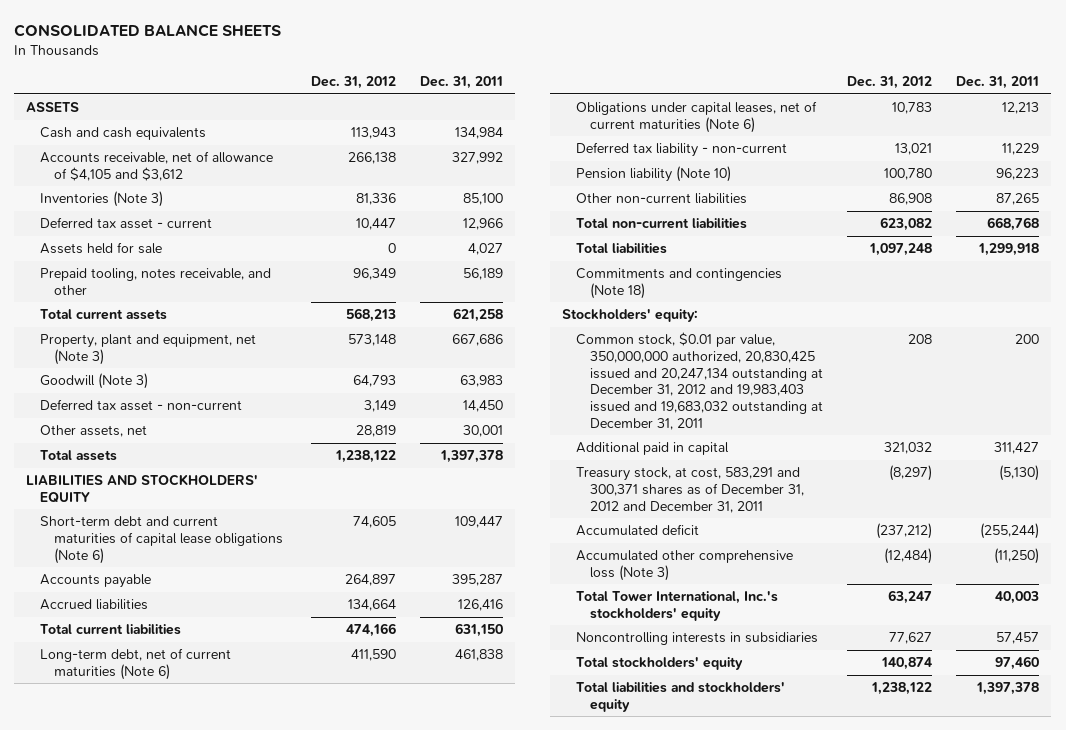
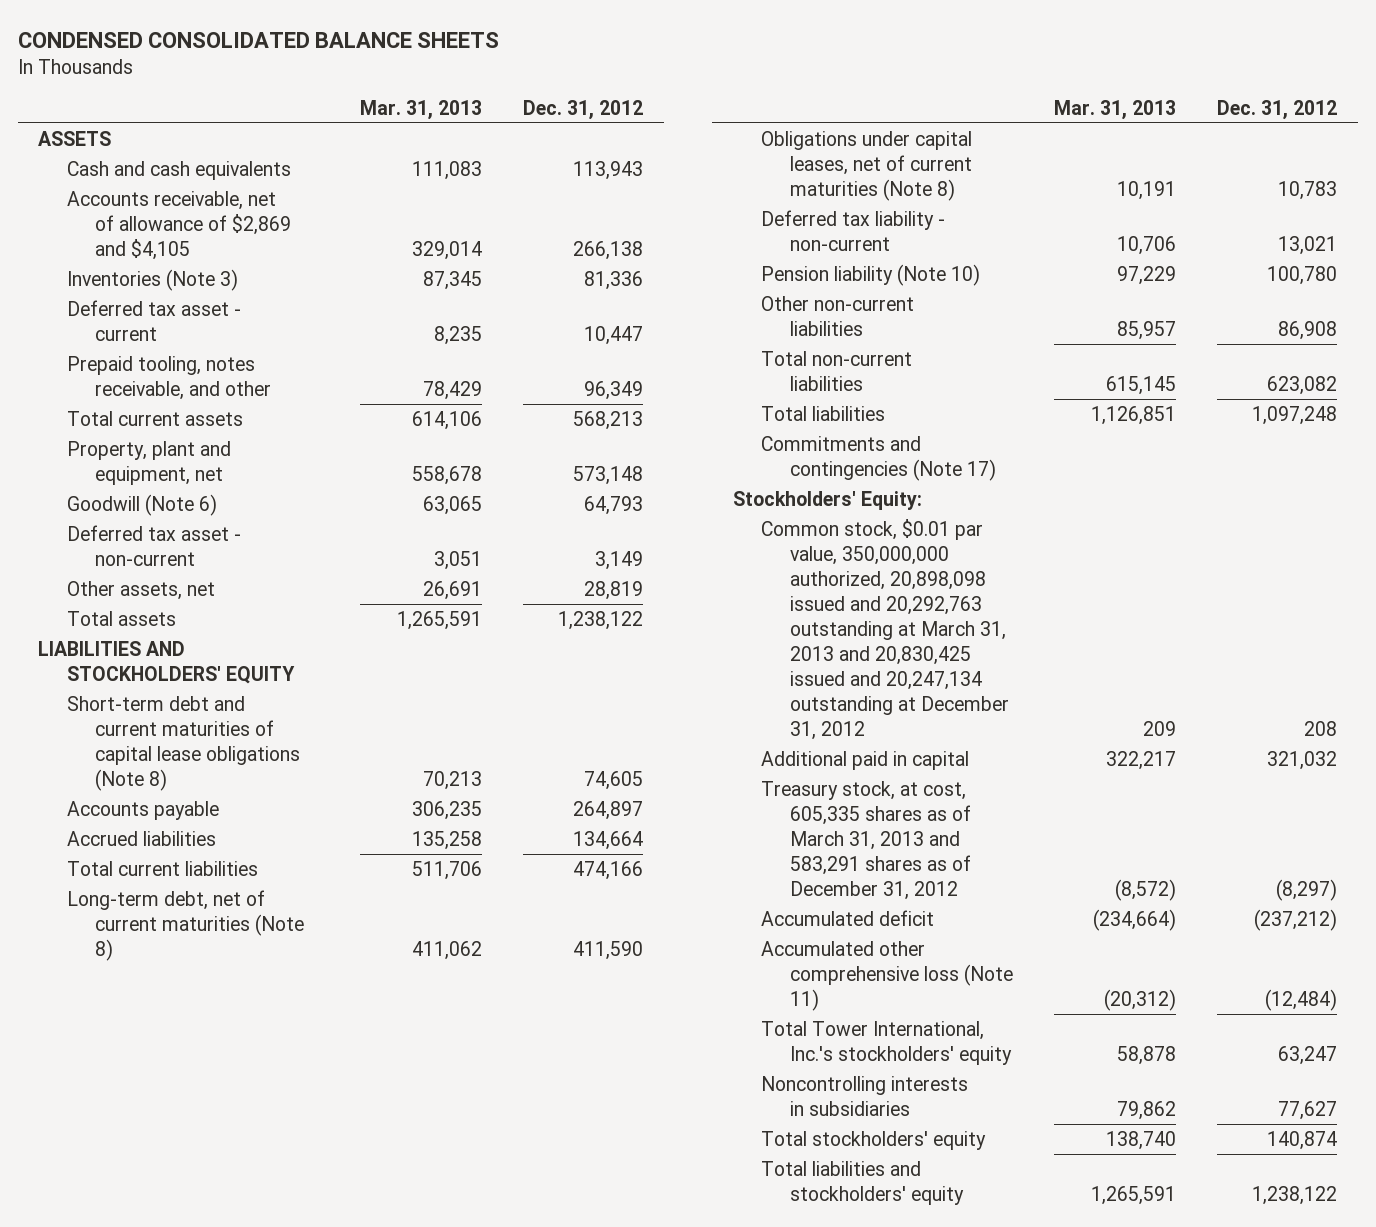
[14,24,282,38] CONSOLIDATED BALANCE SHEETS -> [17,31,499,48] CONDENSED CONSOLIDATED BALANCE SHEETS
[420,76,504,90] Dec. 31, 2011 -> none
none -> [359,99,482,120] Mar. 31, 2013
[40,151,274,181] Accounts receivable, net of allowance of $4,105 and $3,612 -> [66,190,292,260] Accounts receivable, net of allowance of $2,869 and $4,105
[40,242,163,255] Assets held for sale -> none
[40,334,257,365] Property, plant and equipment, net (Note 3) -> [66,440,231,485] Property, plant and equipment, net
[40,373,149,390] Goodwill (Note 3) -> [66,493,217,516] Goodwill (Note 6)
[40,516,283,564] Short-term debt and current maturities of capital lease obligations (Note 6) -> [66,695,301,791] Short-term debt and current maturities of capital lease obligations (Note 8)
[40,648,232,680] Long-term debt, net of current maturities (Note 6) -> [66,889,305,961] Long-term debt, net of current maturities (Note 8)
[576,101,818,133] Obligations under capital leases, net of current maturities (Note 6) -> [761,130,973,201] Obligations under capital leases, net of current maturities (Note 8)
[576,268,783,299] Commitments and contingencies (Note 18) -> [761,435,996,481] Commitments and contingencies (Note 17)
[562,309,699,323] Stockholders' equity: -> [732,490,922,510] Stockholders' Equity:
[576,332,823,430] Common stock, $0.01 par value, 350,000,000 authorized, 20,830,425 issued and 20,247,134 outstanding at December 31, 2012 and 19,983,403 issued and 19,683,032 outstanding at December 31, 2011 -> [761,518,1009,740] Common stock, $0.01 par value, 350,000,000 authorized, 20,898,098 issued and 20,292,763 outstanding at March 31, 2013 and 20,830,425 issued and 20,247,134 outstanding at December 31, 2012
[576,467,804,513] Treasury stock, at cost, 583,291 and 300,371 shares as of December 31, 2012 and December 31, 2011 -> [761,780,971,900] Treasury stock, at cost, 605,335 shares as of March 31, 2013 and 583,291 shares as of December 31, 2012
[576,550,794,581] Accumulated other comprehensive loss (Note 3) -> [761,940,1013,1011] Accumulated other comprehensive loss (Note 11)

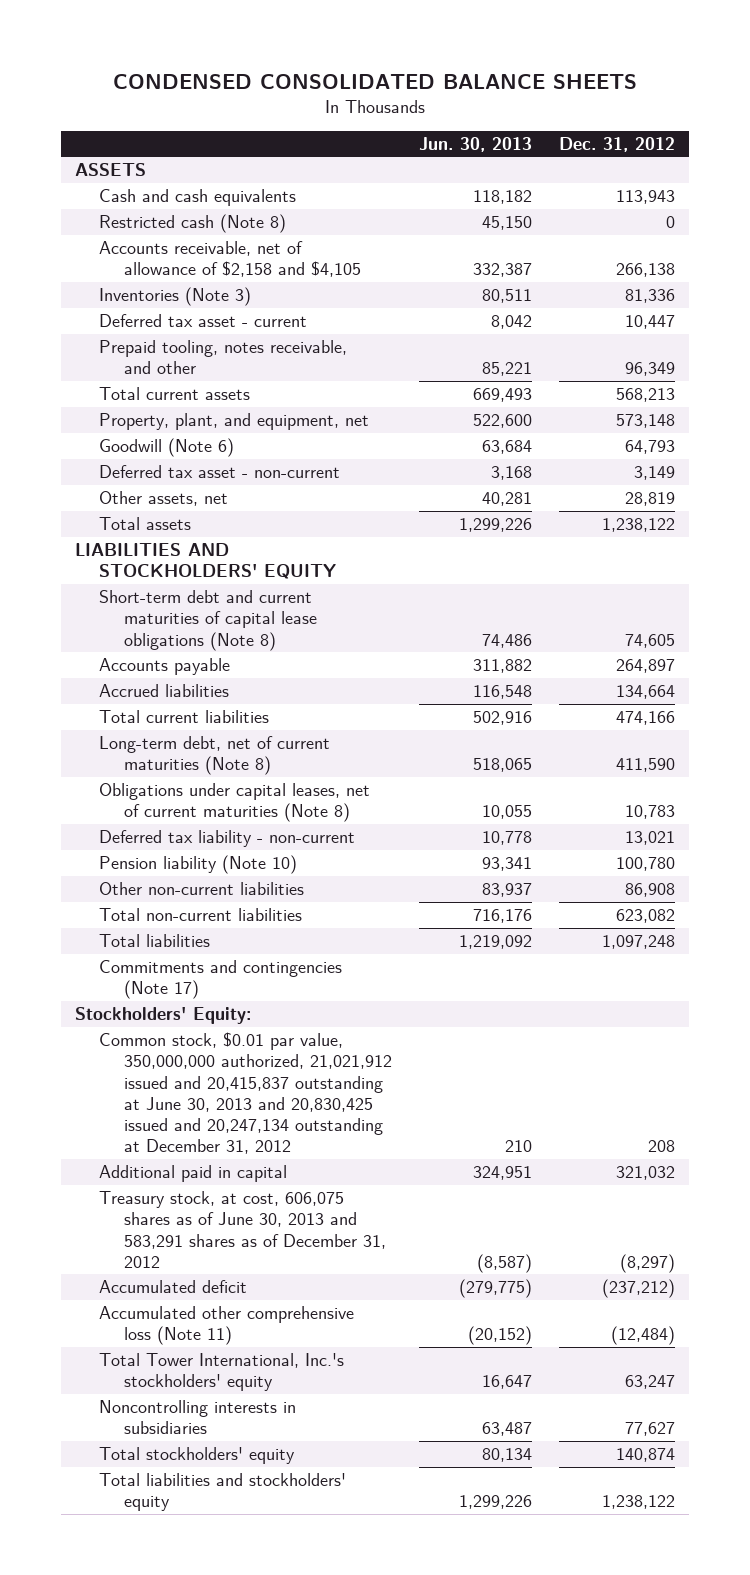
[359,99,482,120] Mar. 31, 2013 -> none
none -> [418,136,532,152] Jun. 30, 2013
none -> [99,214,287,234] Restricted cash (Note 8)
[66,190,292,260] Accounts receivable, net of allowance of $2,869 and $4,105 -> [99,241,361,278] Accounts receivable, net of allowance of $2,158 and $4,105
[66,440,231,485] Property, plant and equipment, net -> [99,413,370,431] Property, plant, and equipment, net
[761,518,1009,740] Common stock, $0.01 par value, 350,000,000 authorized, 20,898,098 issued and 20,292,763 outstanding at March 31, 2013 and 20,830,425 issued and 20,247,134 outstanding at December 31, 2012 -> [99,1032,392,1155] Common stock, $0.01 par value, 350,000,000 authorized, 21,021,912 issued and 20,415,837 outstanding at June 30, 2013 and 20,830,425 issued and 20,247,134 outstanding at December 31, 2012
[761,780,971,900] Treasury stock, at cost, 605,335 shares as of March 31, 2013 and 583,291 shares as of December 31, 2012 -> [99,1191,386,1268] Treasury stock, at cost, 606,075 shares as of June 30, 2013 and 583,291 shares as of December 31, 2012

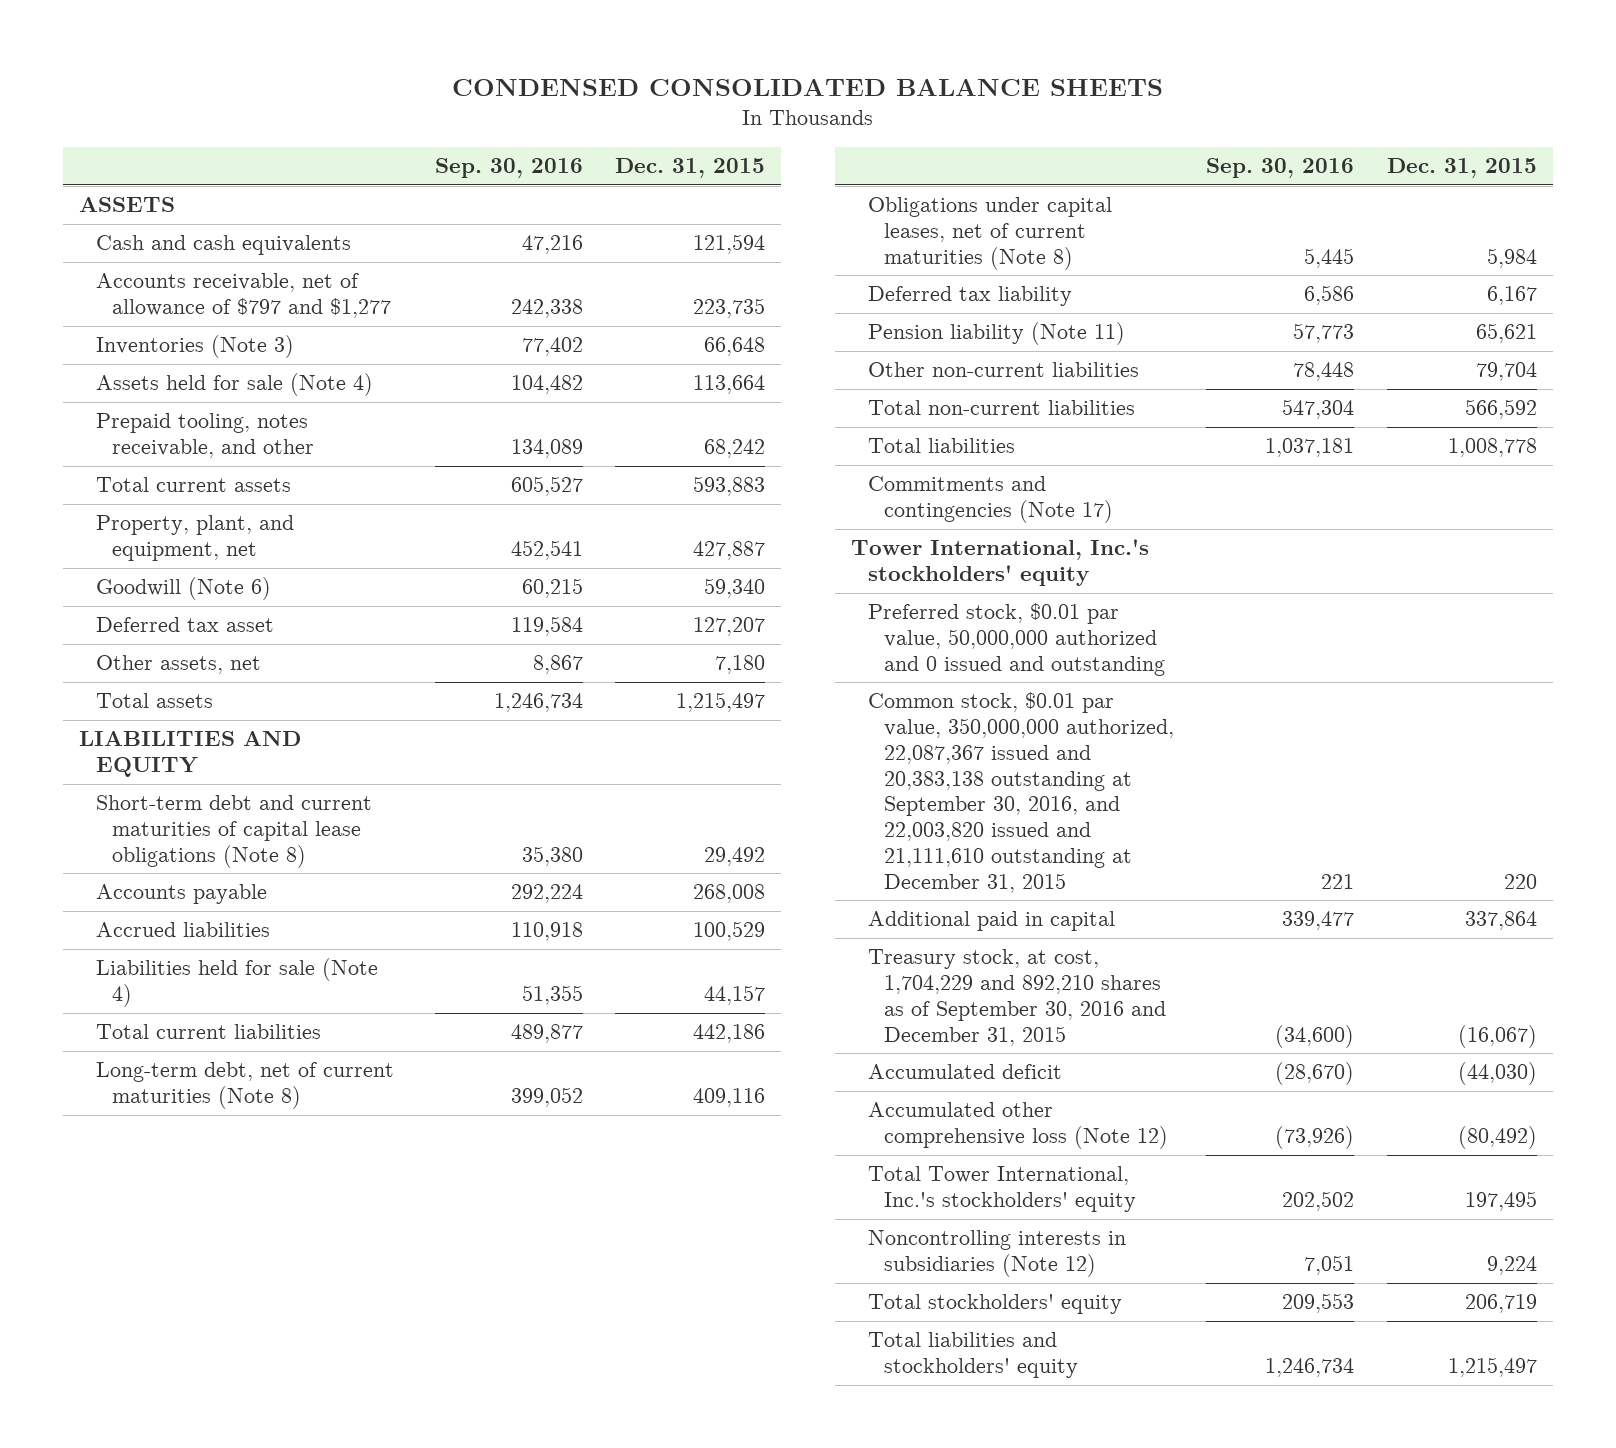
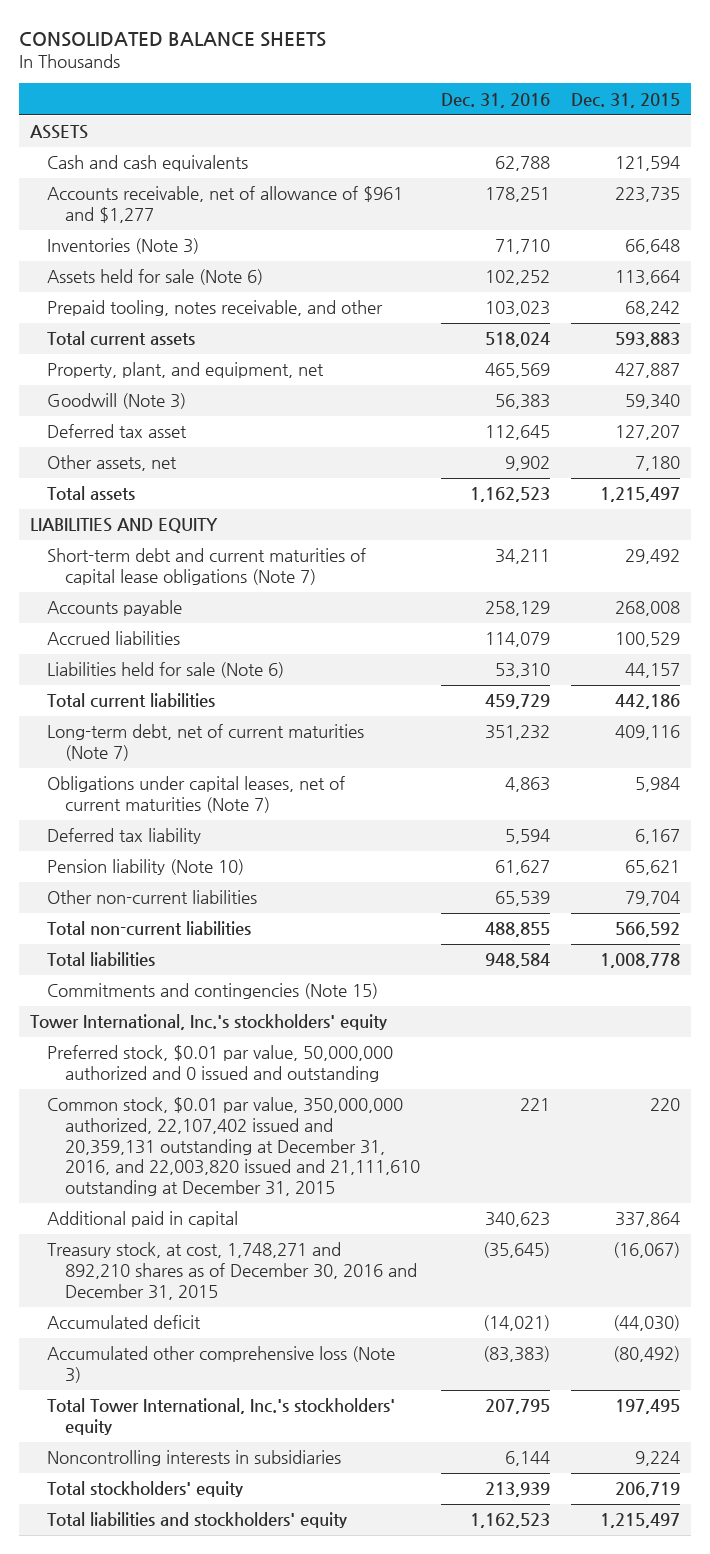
[452,79,1164,97] CONDENSED CONSOLIDATED BALANCE SHEETS -> [19,31,327,47] CONSOLIDATED BALANCE SHEETS
[434,158,583,179] Sep. 30, 2016 -> none
none -> [441,92,551,108] Dec. 31, 2016
[95,273,392,319] Accounts receivable, net of allowance of $797 and $1,277 -> [47,186,404,224] Accounts receivable, net of allowance of $961 and $1,277
[95,373,373,397] Assets held for sale (Note 4) -> [47,269,264,286] Assets held for sale (Note 6)
[95,577,271,601] Goodwill (Note 6) -> [47,393,187,410] Goodwill (Note 3)
[95,795,372,868] Short-term debt and current maturities of capital lease obligations (Note 8) -> [47,548,367,586] Short-term debt and current maturities of capital lease obligations (Note 7)
[95,958,378,1008] Liabilities held for sale (Note 4) -> [47,662,285,679] Liabilities held for sale (Note 6)
[95,1062,394,1110] Long-term debt, net of current maturities (Note 8) -> [47,724,365,762] Long-term debt, net of current maturities (Note 7)
[867,197,1112,270] Obligations under capital leases, net of current maturities (Note 8) -> [47,776,346,814] Obligations under capital leases, net of current maturities (Note 7)
[867,322,1125,346] Pension liability (Note 11) -> [47,859,245,876] Pension liability (Note 10)
[867,476,1114,524] Commitments and contingencies (Note 17) -> [47,983,379,1000] Commitments and contingencies (Note 15)
[867,692,1175,893] Common stock, $0.01 par value, 350,000,000 authorized, 22,087,367 issued and 20,383,138 outstanding at September 30, 2016, and 22,003,820 issued and 21,111,610 outstanding at December 31, 2015 -> [47,1097,420,1197] Common stock, $0.01 par value, 350,000,000 authorized, 22,107,402 issued and 20,359,131 outstanding at December 31, 2016, and 22,003,820 issued and 21,111,610 outstanding at December 31, 2015
[867,949,1167,1046] Treasury stock, at cost, 1,704,229 and 892,210 shares as of September 30, 2016 and December 31, 2015 -> [47,1242,417,1300] Treasury stock, at cost, 1,748,271 and 892,210 shares as of December 30, 2016 and December 31, 2015
[867,1102,1169,1150] Accumulated other comprehensive loss (Note 12) -> [47,1346,396,1384] Accumulated other comprehensive loss (Note 3)
[867,1230,1126,1278] Noncontrolling interests in subsidiaries (Note 12) -> [47,1450,342,1467] Noncontrolling interests in subsidiaries

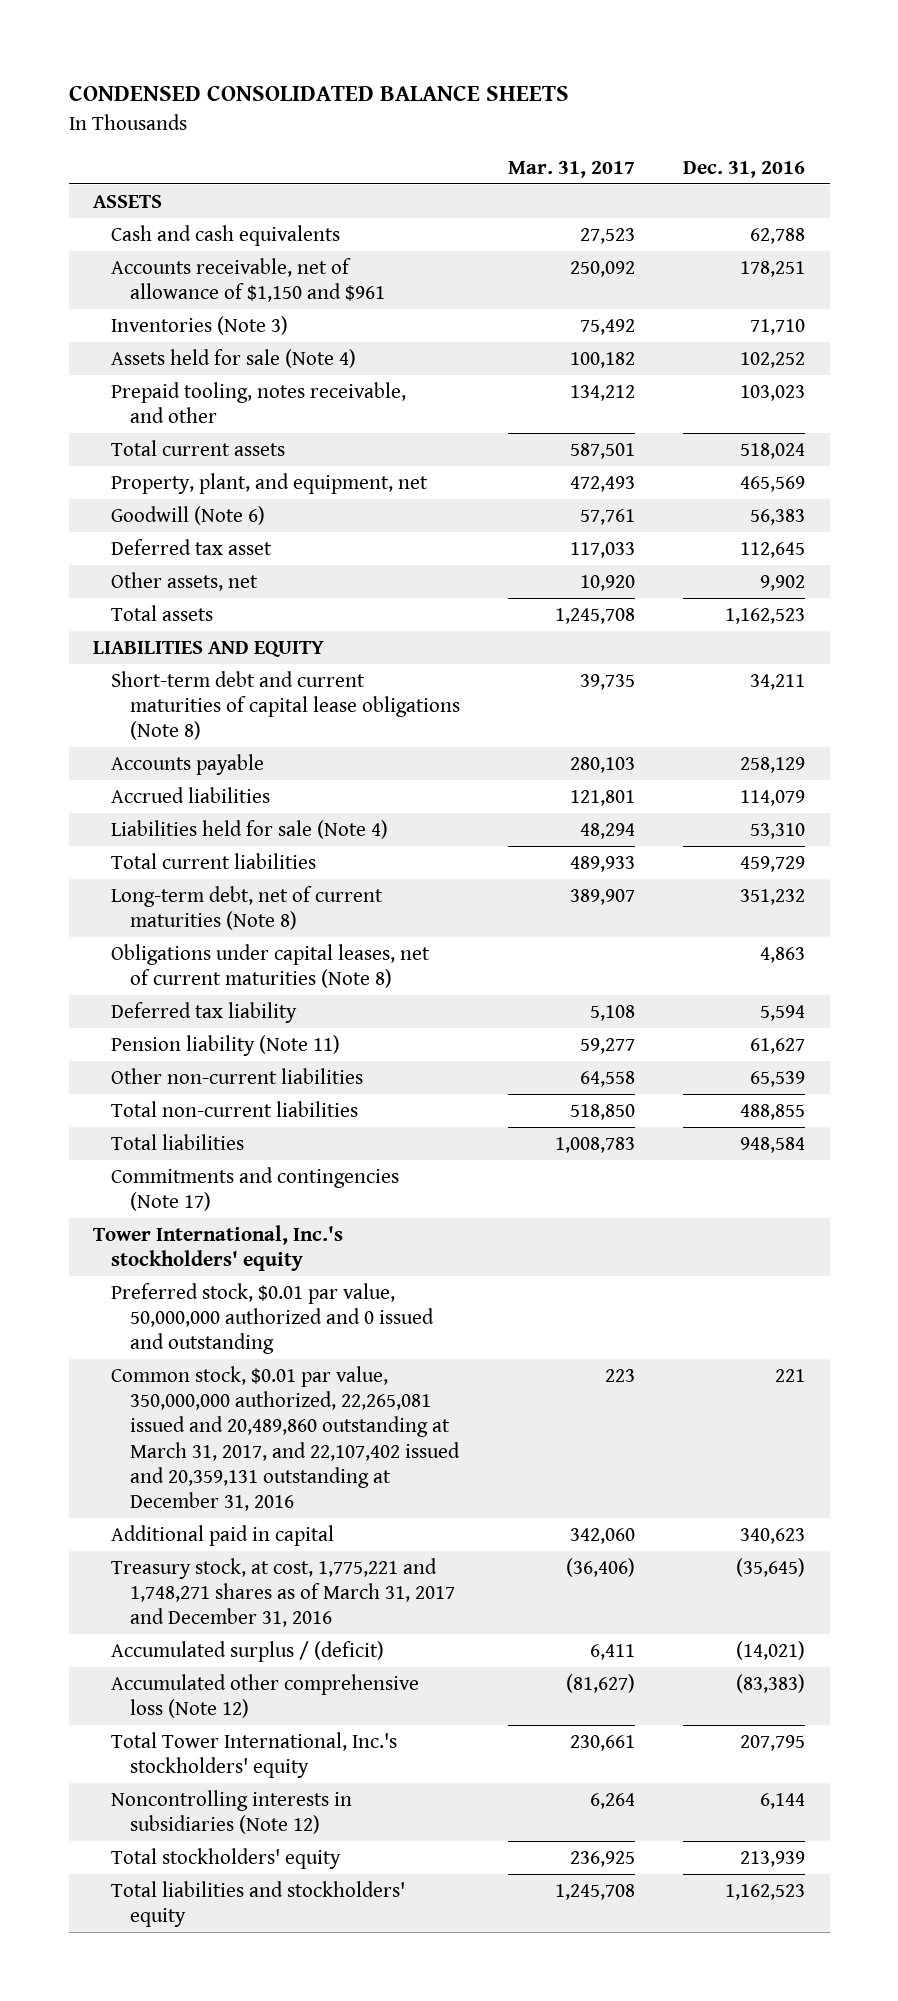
[19,31,327,47] CONSOLIDATED BALANCE SHEETS -> [68,86,569,102] CONDENSED CONSOLIDATED BALANCE SHEETS
[571,92,681,108] Dec. 31, 2015 -> none
none -> [508,160,636,178] Mar. 31, 2017
[47,186,404,224] Accounts receivable, net of allowance of $961 and $1,277 -> [111,257,385,303] Accounts receivable, net of allowance of $1,150 and $961
[47,269,264,286] Assets held for sale (Note 6) -> [111,348,357,368] Assets held for sale (Note 4)
[47,393,187,410] Goodwill (Note 3) -> [111,505,266,525] Goodwill (Note 6)
[47,548,367,586] Short-term debt and current maturities of capital lease obligations (Note 7) -> [111,670,460,741] Short-term debt and current maturities of capital lease obligations (Note 8)
[47,662,285,679] Liabilities held for sale (Note 6) -> [111,819,389,839] Liabilities held for sale (Note 4)
[47,724,365,762] Long-term debt, net of current maturities (Note 7) -> [111,885,384,931] Long-term debt, net of current maturities (Note 8)
[47,776,346,814] Obligations under capital leases, net of current maturities (Note 7) -> [111,943,431,989] Obligations under capital leases, net of current maturities (Note 8)
[47,859,245,876] Pension liability (Note 10) -> [111,1034,341,1056] Pension liability (Note 11)
[47,983,379,1000] Commitments and contingencies (Note 15) -> [111,1166,400,1212] Commitments and contingencies (Note 17)
[47,1097,420,1197] Common stock, $0.01 par value, 350,000,000 authorized, 22,107,402 issued and 20,359,131 outstanding at December 31, 2016, and 22,003,820 issued and 21,111,610 outstanding at December 31, 2015 -> [111,1365,460,1512] Common stock, $0.01 par value, 350,000,000 authorized, 22,265,081 issued and 20,489,860 outstanding at March 31, 2017, and 22,107,402 issued and 20,359,131 outstanding at December 31, 2016
[47,1242,417,1300] Treasury stock, at cost, 1,748,271 and 892,210 shares as of December 30, 2016 and December 31, 2015 -> [111,1557,455,1628] Treasury stock, at cost, 1,775,221 and 1,748,271 shares as of March 31, 2017 and December 31, 2016
[47,1315,202,1330] Accumulated deficit -> [111,1640,385,1662] Accumulated surplus / (deficit)
[47,1346,396,1384] Accumulated other comprehensive loss (Note 3) -> [111,1673,420,1719] Accumulated other comprehensive loss (Note 12)
[47,1450,342,1467] Noncontrolling interests in subsidiaries -> [111,1789,353,1835] Noncontrolling interests in subsidiaries (Note 12)

